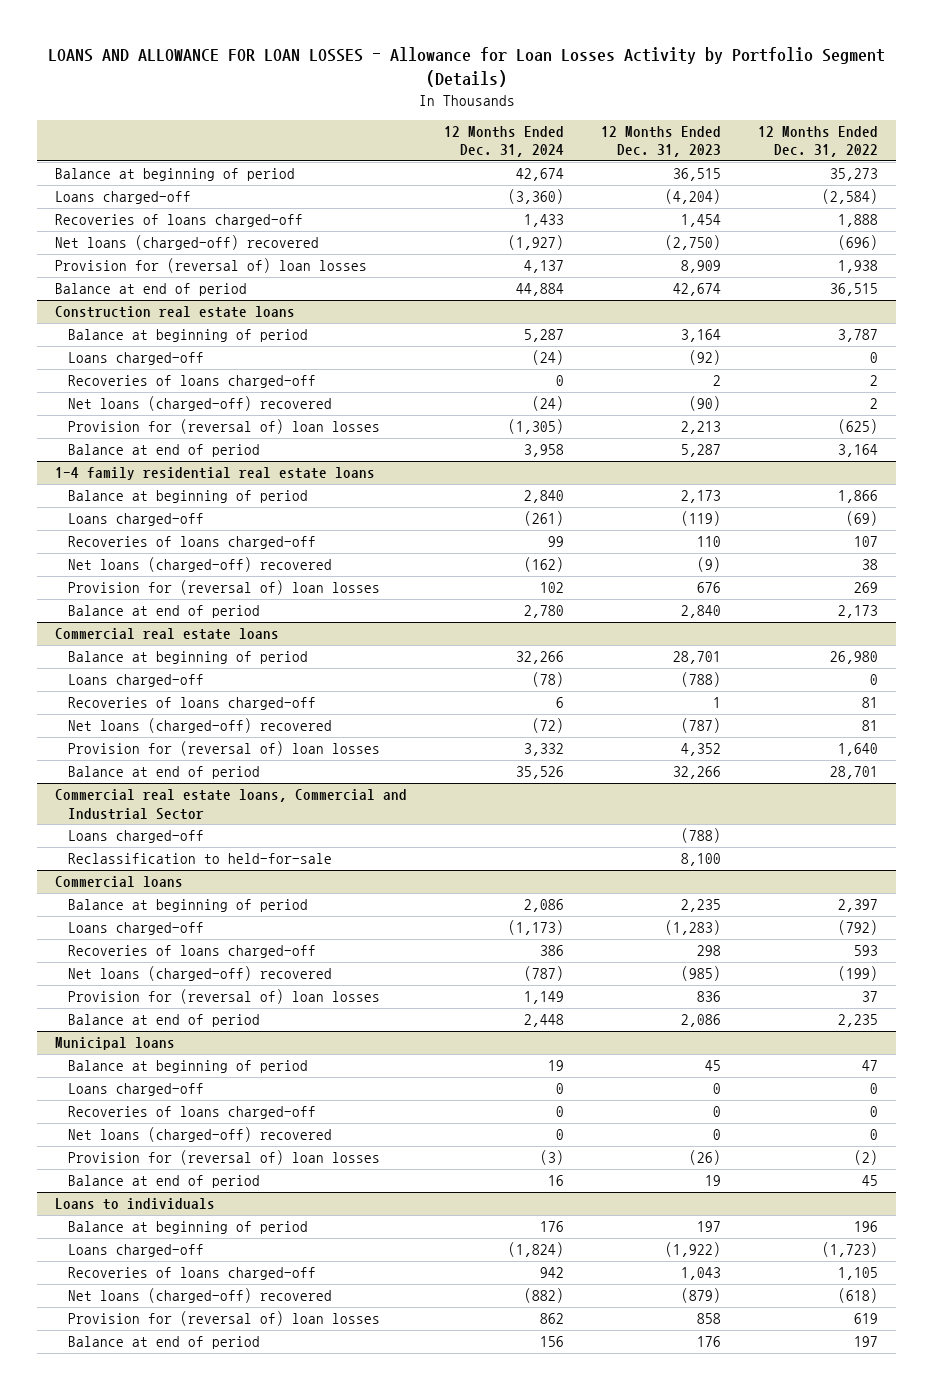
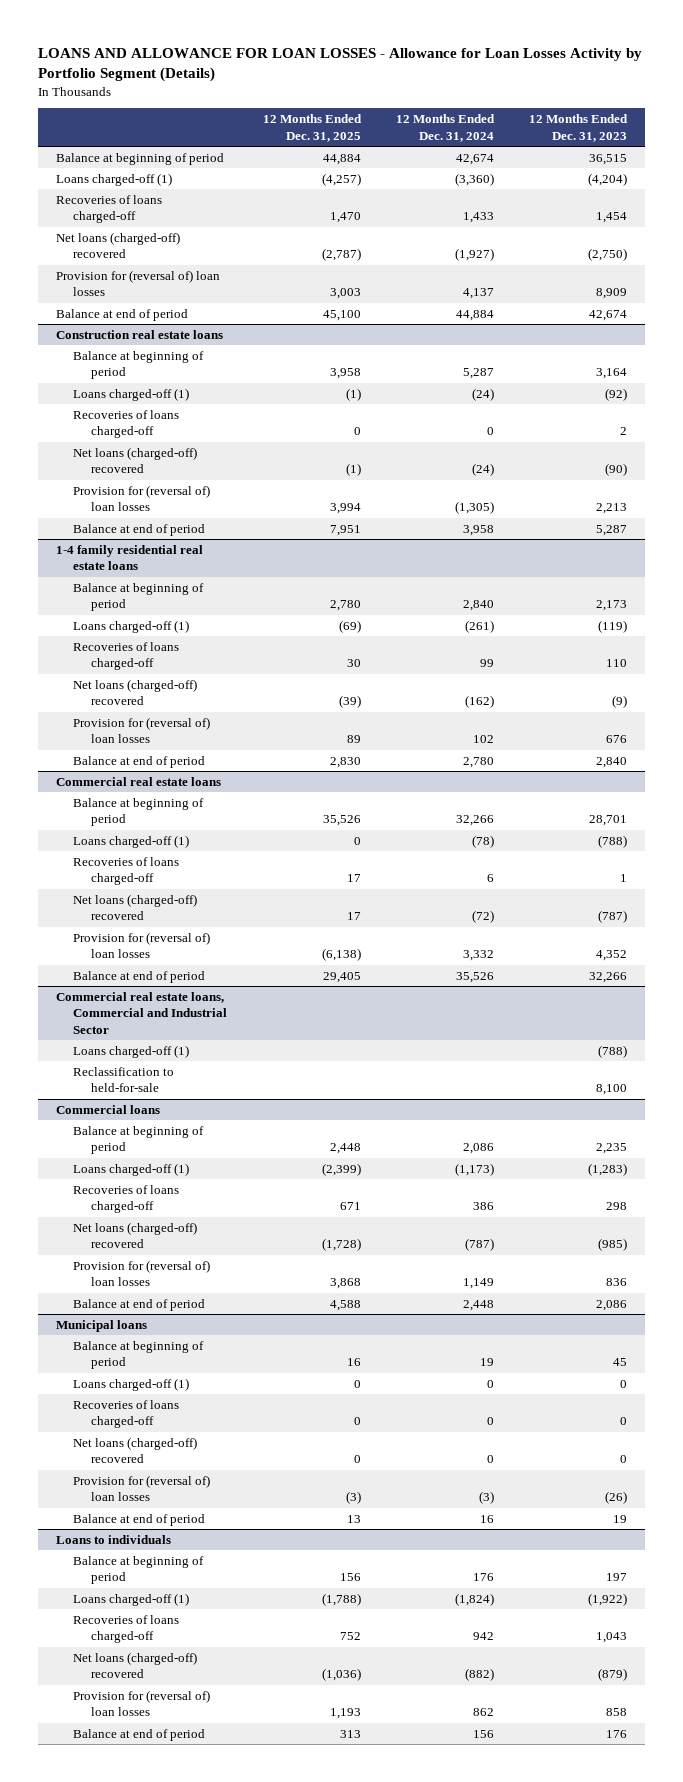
[757,125,878,158] 12 Months Ended Dec. 31, 2022 -> none
none -> [262,114,362,142] 12 Months Ended Dec. 31, 2025
[55,191,192,205] Loans charged-off -> [55,172,172,186] Loans charged-off (1)
[67,352,204,366] Loans charged-off -> [73,387,190,401] Loans charged-off (1)
[67,513,204,527] Loans charged-off -> [73,619,190,633] Loans charged-off (1)
[67,674,204,688] Loans charged-off -> [73,834,190,848] Loans charged-off (1)
[67,830,204,844] Loans charged-off -> [73,1044,190,1058] Loans charged-off (1)
[67,922,204,936] Loans charged-off -> [73,1162,190,1176] Loans charged-off (1)
[67,1083,204,1097] Loans charged-off -> [73,1377,190,1391] Loans charged-off (1)
[67,1244,204,1258] Loans charged-off -> [73,1592,190,1606] Loans charged-off (1)

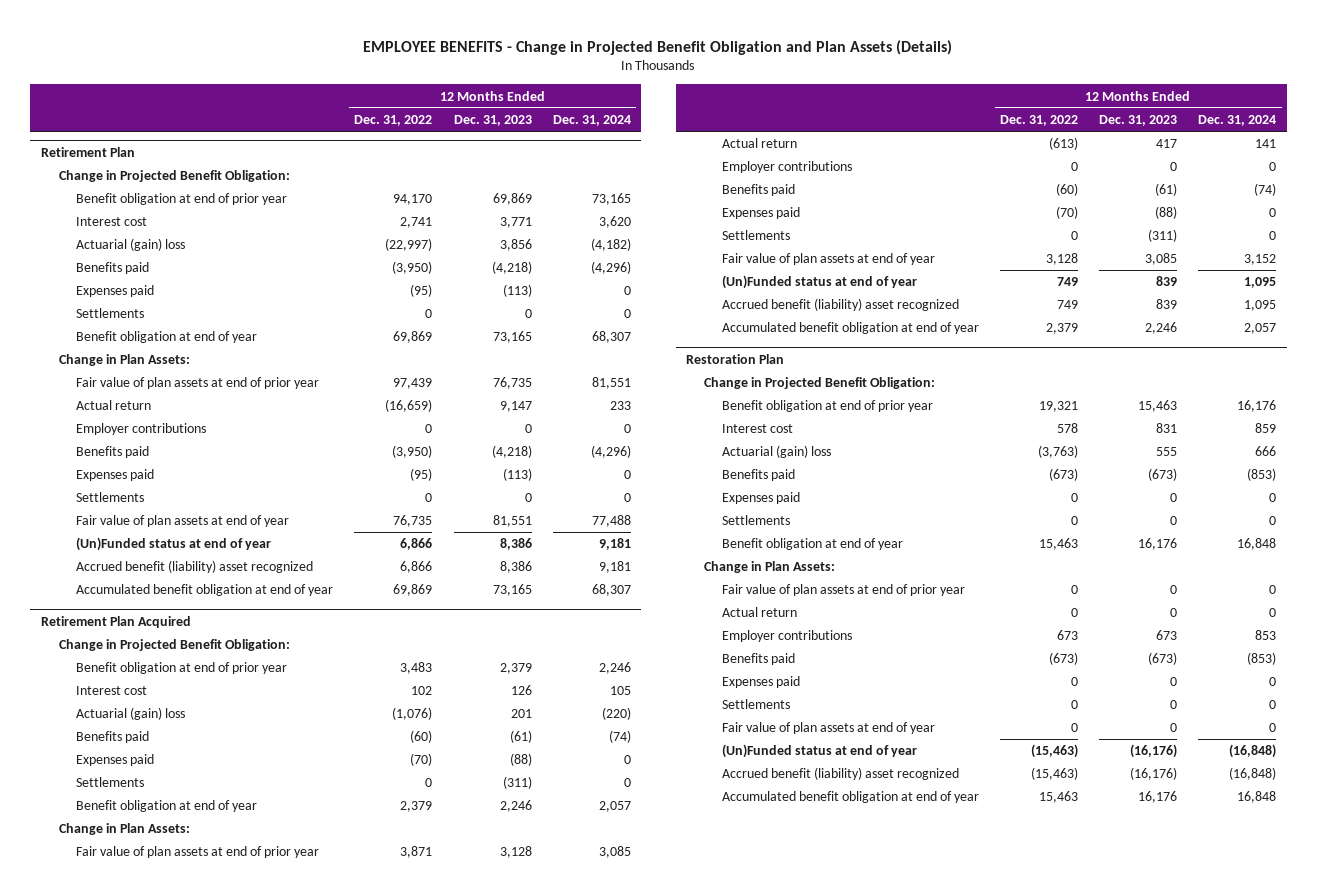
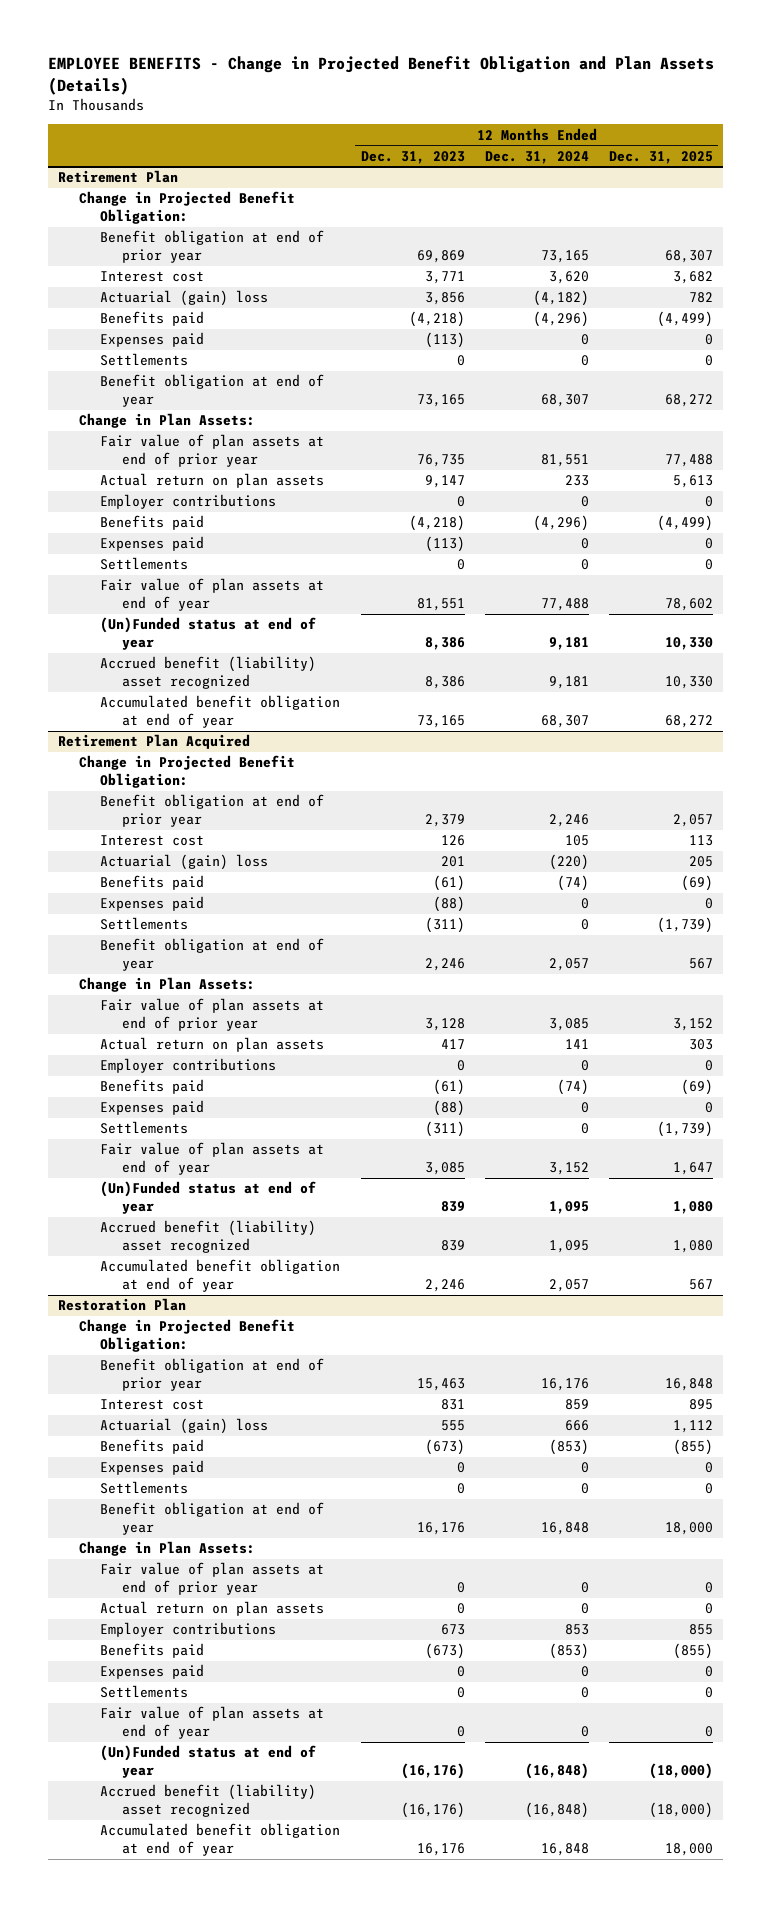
[354,115,433,127] Dec. 31, 2022 -> none
none -> [608,150,713,164] Dec. 31, 2025
[76,400,152,411] Actual return -> [100,473,325,489] Actual return on plan assets
[722,138,798,149] Actual return -> [100,1037,325,1053] Actual return on plan assets
[722,607,798,618] Actual return -> [100,1601,325,1617] Actual return on plan assets

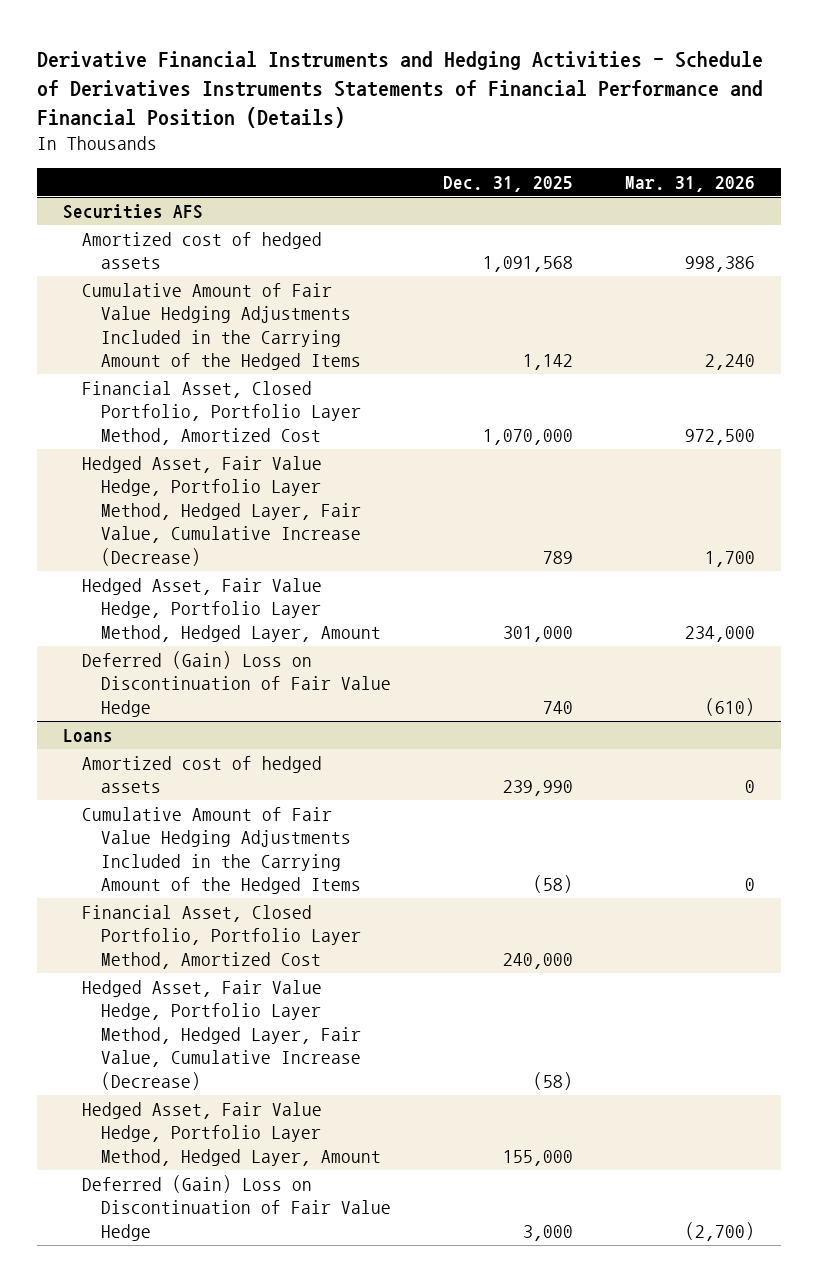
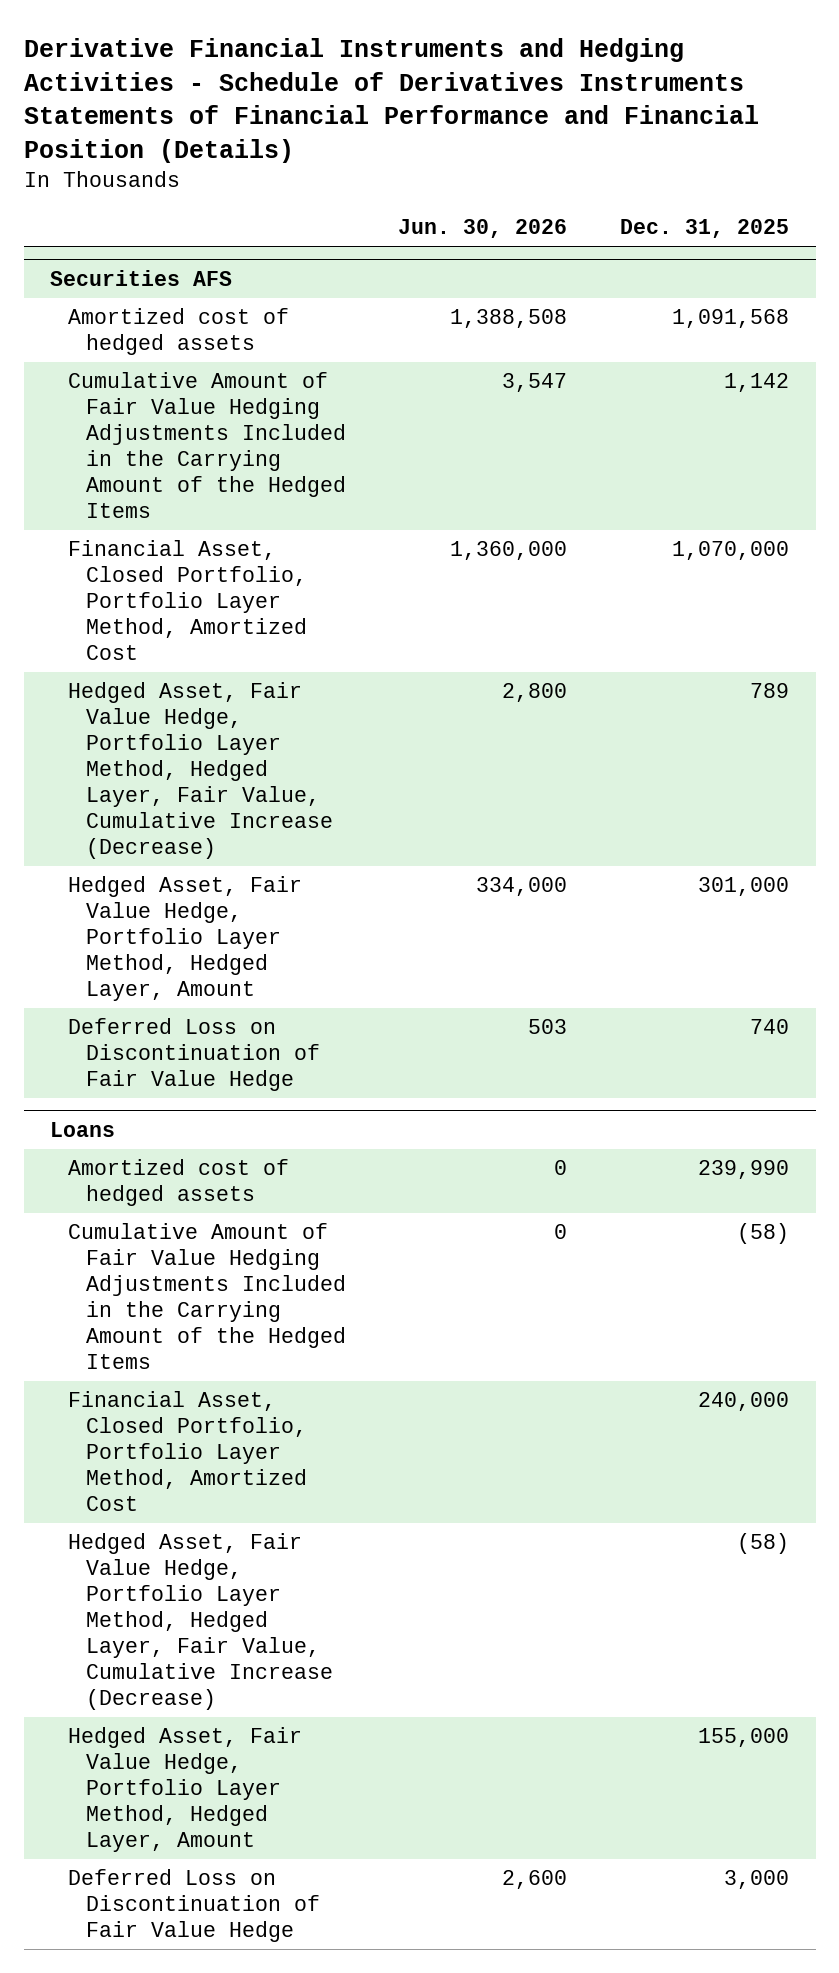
[625,175,756,192] Mar. 31, 2026 -> none
none -> [398,219,568,239] Jun. 30, 2026
[82,650,392,717] Deferred (Gain) Loss on Discontinuation of Fair Value Hedge -> [67,1018,320,1092] Deferred Loss on Discontinuation of Fair Value Hedge
[82,1174,392,1241] Deferred (Gain) Loss on Discontinuation of Fair Value Hedge -> [67,1869,320,1943] Deferred Loss on Discontinuation of Fair Value Hedge

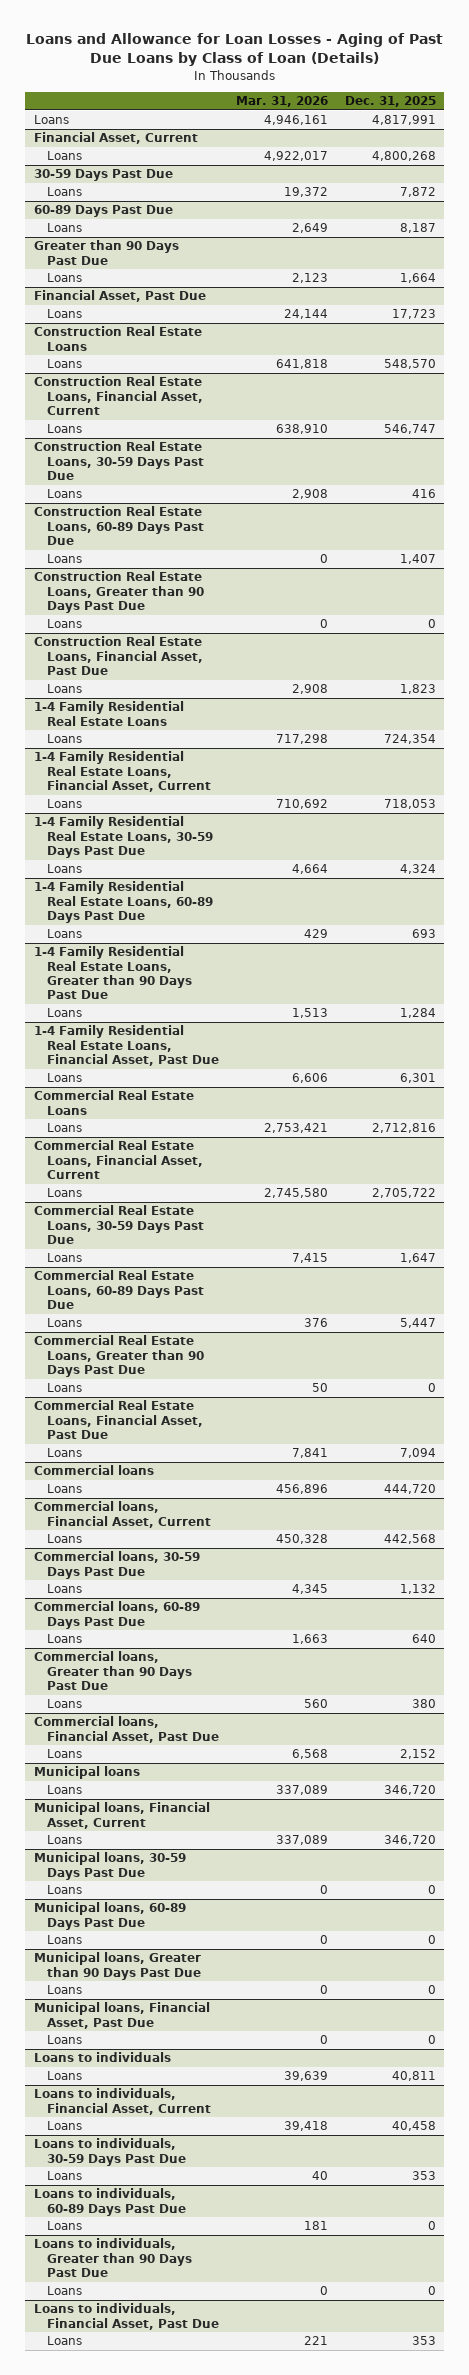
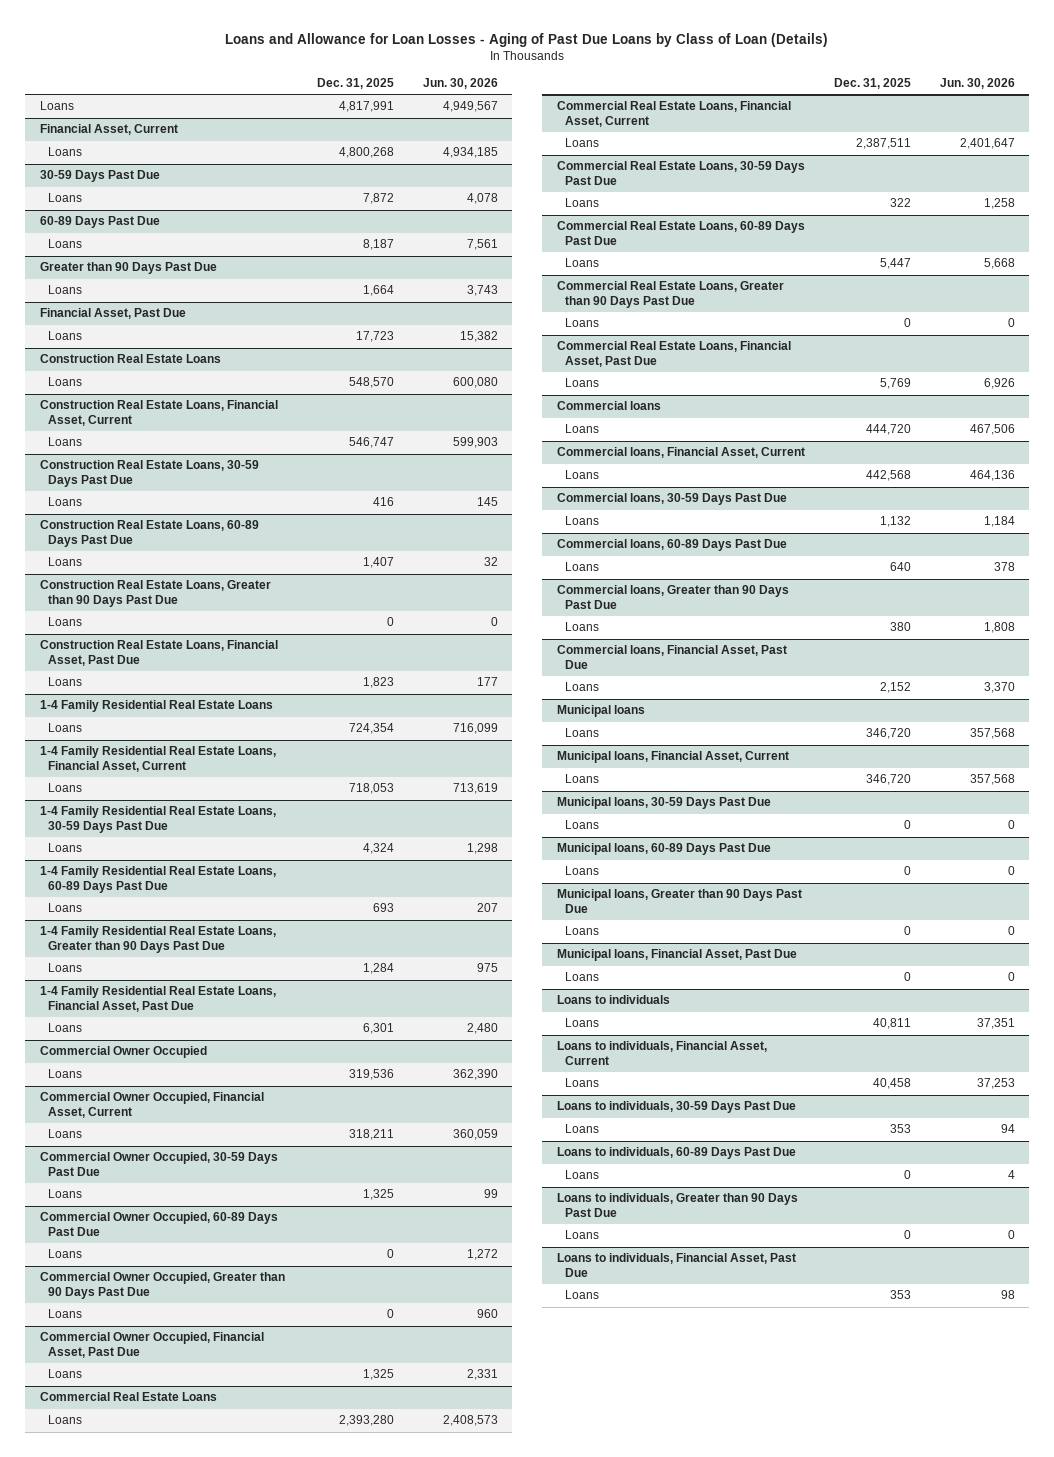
[235,96,328,108] Mar. 31, 2026 -> none
none -> [422,78,498,90] Jun. 30, 2026
none -> [39,1046,207,1059] Commercial Owner Occupied
none -> [48,1069,83,1079] Loans
none -> [39,1092,264,1119] Commercial Owner Occupied, Financial Asset, Current
none -> [48,1129,83,1139] Loans
none -> [39,1152,278,1177] Commercial Owner Occupied, 30-59 Days Past Due
none -> [48,1189,83,1199] Loans
none -> [39,1212,278,1237] Commercial Owner Occupied, 60-89 Days Past Due
none -> [48,1249,83,1259] Loans
none -> [39,1272,285,1300] Commercial Owner Occupied, Greater than 90 Days Past Due
none -> [48,1309,83,1319] Loans
none -> [39,1332,264,1359] Commercial Owner Occupied, Financial Asset, Past Due
none -> [48,1369,83,1379] Loans
[371,1123,436,1134] 2,712,816 -> [338,1415,394,1427] 2,393,280
[371,1188,436,1199] 2,705,722 -> [855,138,911,150] 2,387,511
[399,1253,436,1264] 1,647 -> [889,198,911,208] 322
[399,1448,436,1459] 7,094 -> [879,378,911,390] 5,769

